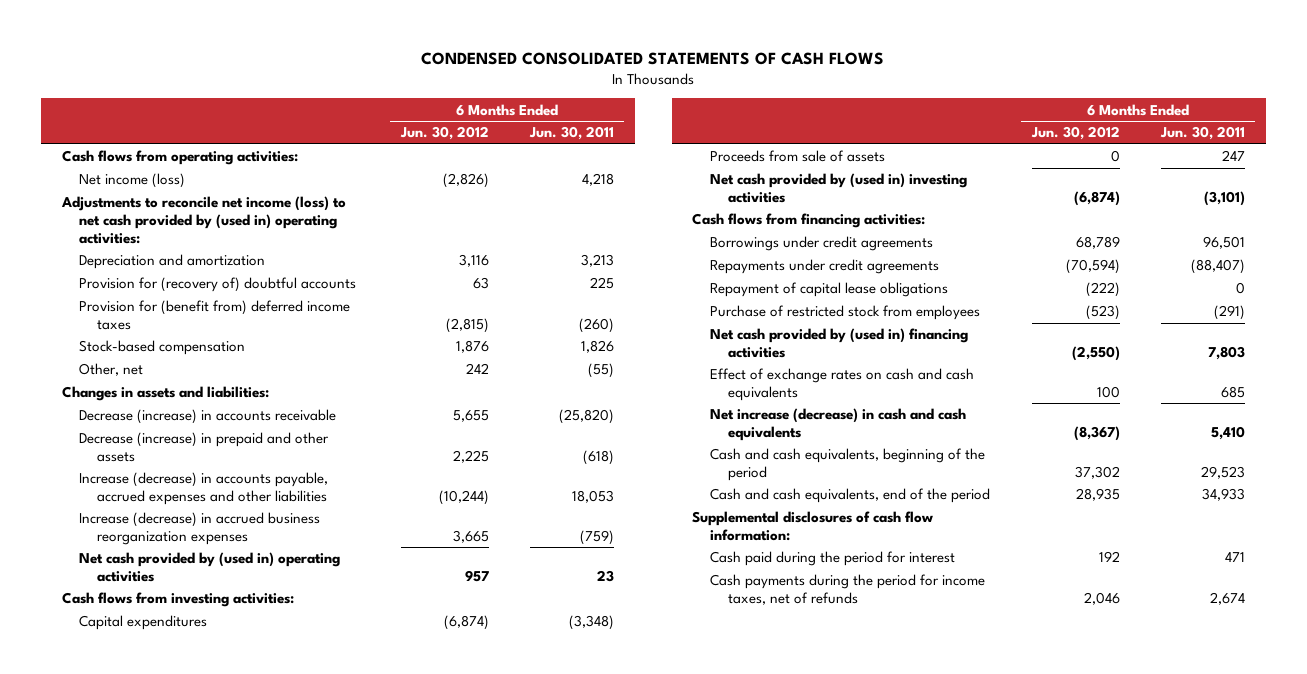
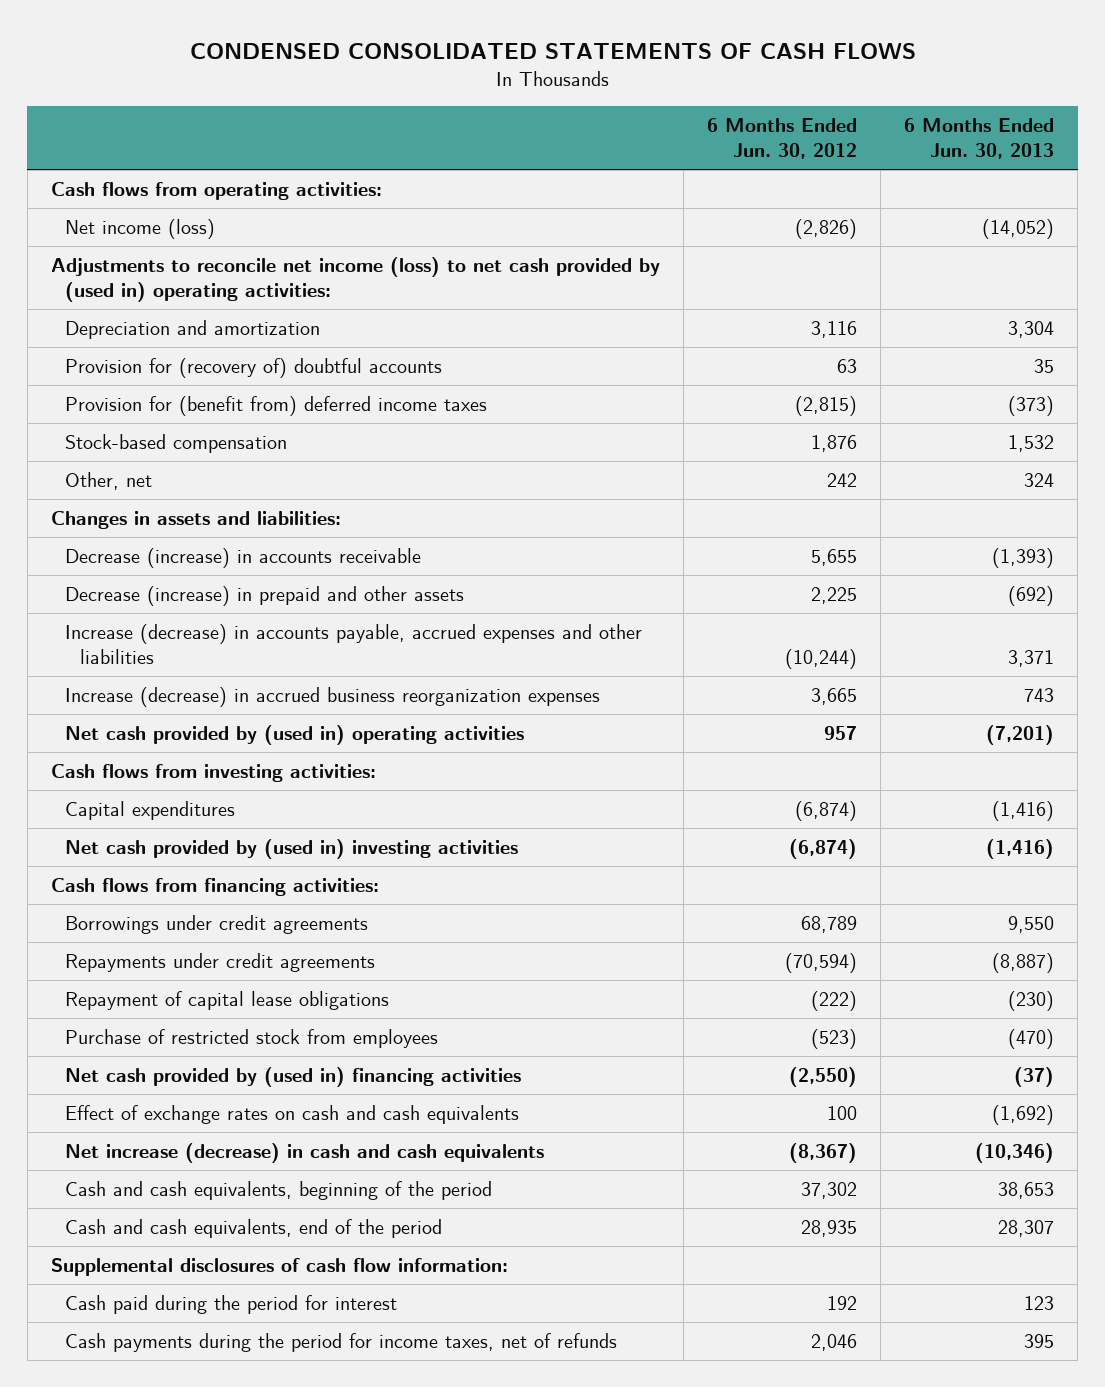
[529,126,615,141] Jun. 30, 2011 -> none
none -> [904,118,1055,160] 6 Months Ended Jun. 30, 2013
[710,150,886,163] Proceeds from sale of assets -> none

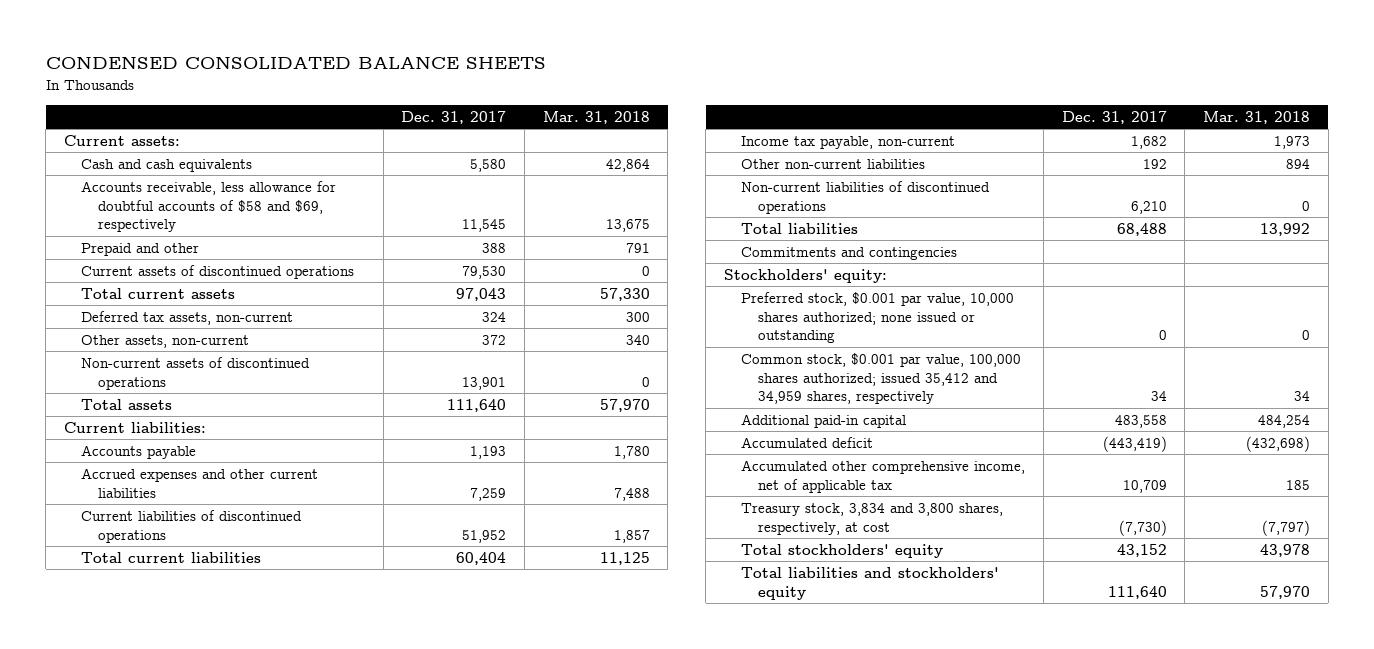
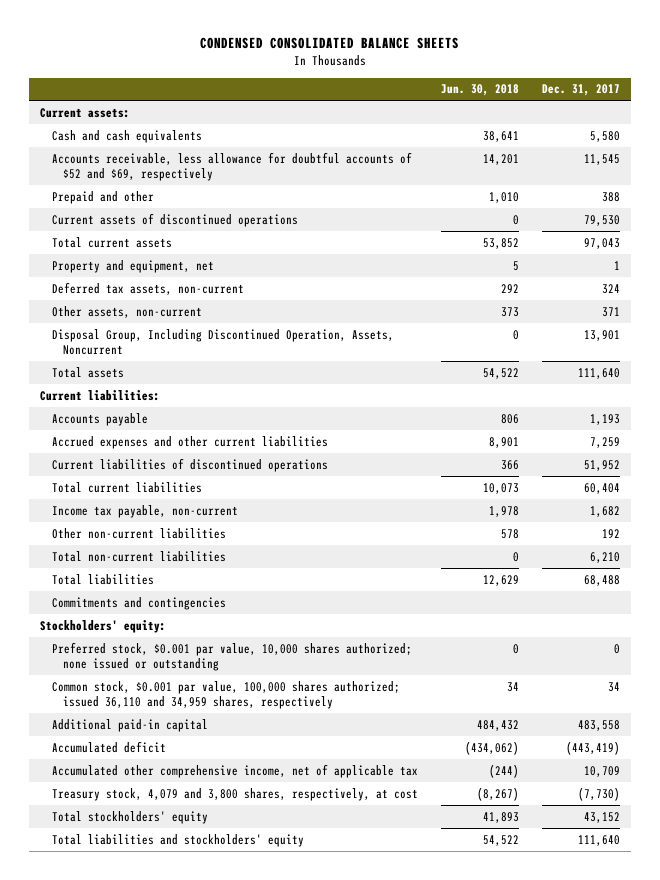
[542,110,650,124] Mar. 31, 2018 -> none
none -> [440,84,519,97] Jun. 30, 2018
[80,180,336,233] Accounts receivable, less allowance for doubtful accounts of $58 and $69, respectively -> [51,151,412,182] Accounts receivable, less allowance for doubtful accounts of $52 and $69, respectively
none -> [51,259,214,273] Property and equipment, net
[482,334,507,345] 372 -> [601,306,620,317] 371
[80,356,310,390] Non-current assets of discontinued operations -> [51,328,394,356] Disposal Group, Including Discontinued Operation, Assets, Noncurrent
[741,180,991,214] Non-current liabilities of discontinued operations -> [51,550,226,562] Total non-current liabilities
[741,352,1022,405] Common stock, $0.001 par value, 100,000 shares authorized; issued 35,412 and 34,959 shares, respectively -> [51,680,400,710] Common stock, $0.001 par value, 100,000 shares authorized; issued 36,110 and 34,959 shares, respectively
[741,502,1004,535] Treasury stock, 3,834 and 3,800 shares, respectively, at cost -> [51,787,418,801] Treasury stock, 4,079 and 3,800 shares, respectively, at cost

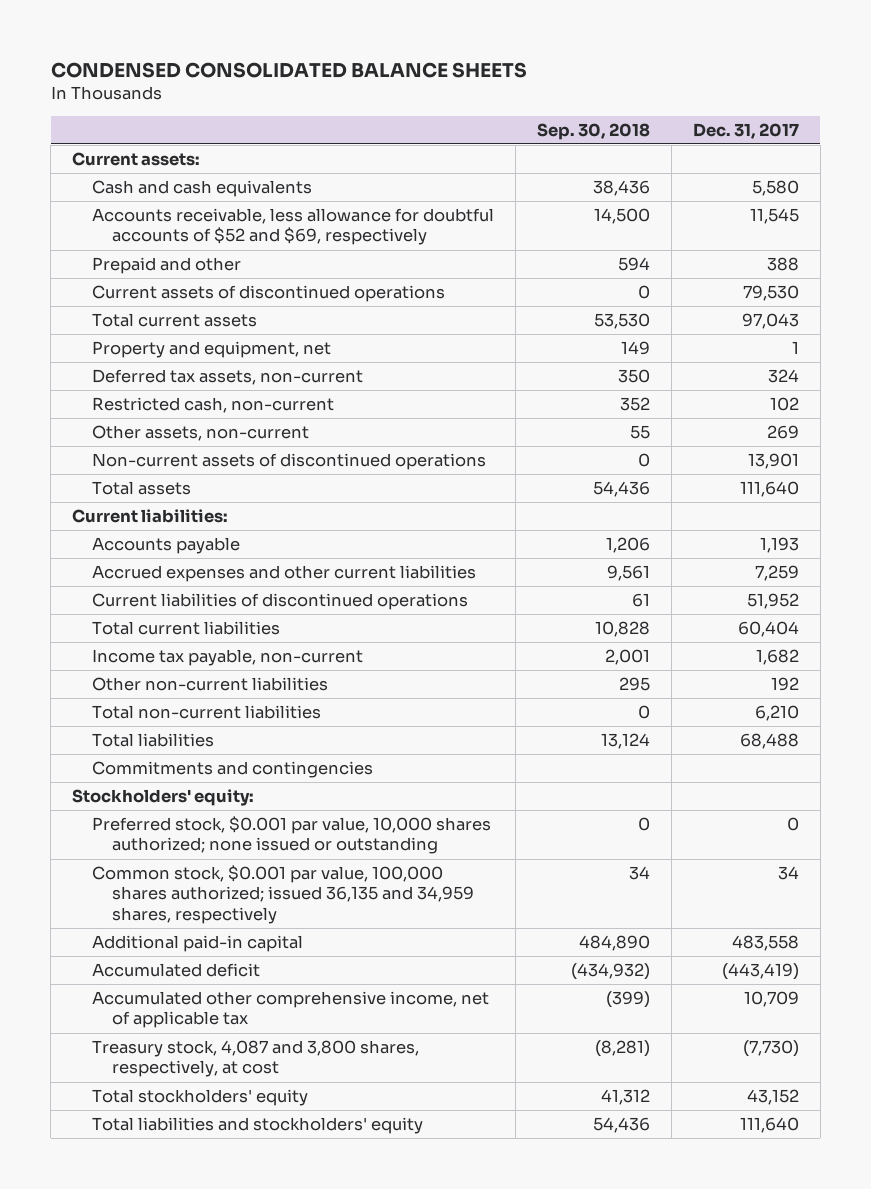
[440,84,519,97] Jun. 30, 2018 -> none
none -> [536,122,650,140] Sep. 30, 2018
none -> [91,397,334,414] Restricted cash, non-current
[601,306,620,317] 371 -> [766,425,799,440] 269
[51,328,394,356] Disposal Group, Including Discontinued Operation, Assets, Noncurrent -> [91,453,486,471] Non-current assets of discontinued operations
[51,680,400,710] Common stock, $0.001 par value, 100,000 shares authorized; issued 36,110 and 34,959 shares, respectively -> [91,865,474,924] Common stock, $0.001 par value, 100,000 shares authorized; issued 36,135 and 34,959 shares, respectively
[51,787,418,801] Treasury stock, 4,079 and 3,800 shares, respectively, at cost -> [91,1040,419,1078] Treasury stock, 4,087 and 3,800 shares, respectively, at cost

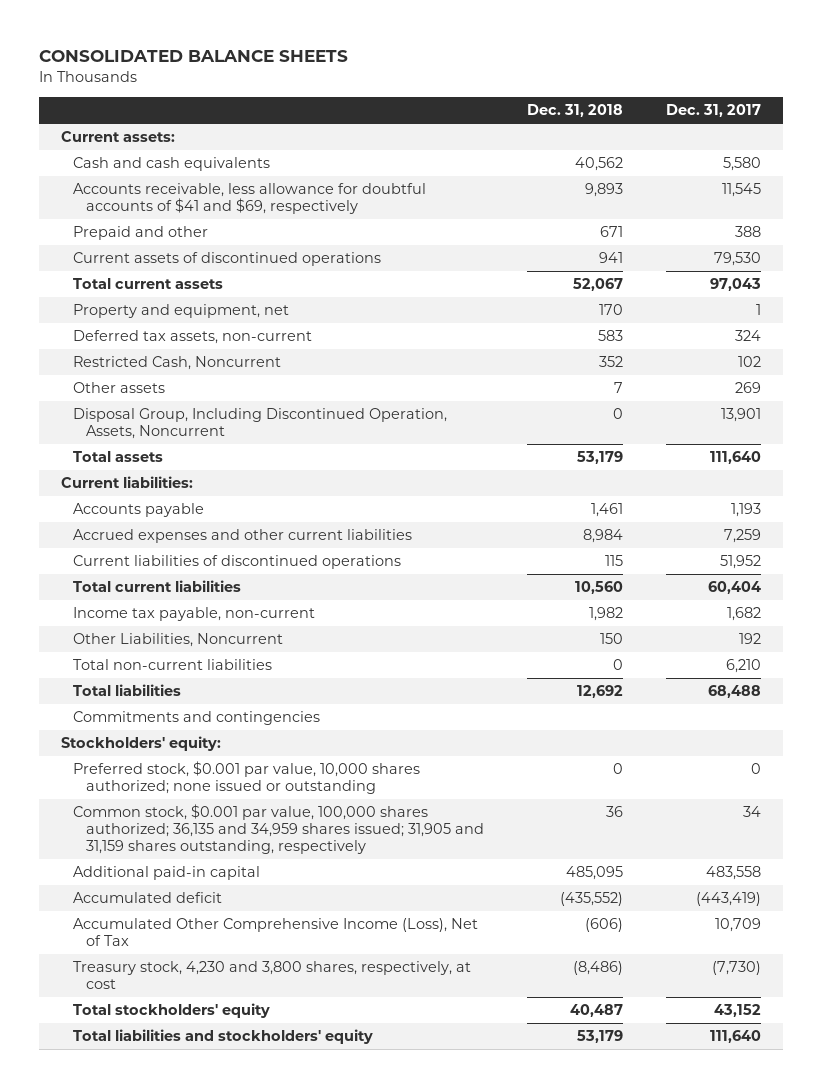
[50,61,527,78] CONDENSED CONSOLIDATED BALANCE SHEETS -> [39,50,349,63] CONSOLIDATED BALANCE SHEETS
[536,122,650,140] Sep. 30, 2018 -> none
none -> [527,104,624,118] Dec. 31, 2018
[91,208,494,246] Accounts receivable, less allowance for doubtful accounts of $52 and $69, respectively -> [73,183,427,215] Accounts receivable, less allowance for doubtful accounts of $41 and $69, respectively
[91,397,334,414] Restricted cash, non-current -> [73,356,282,371] Restricted Cash, Noncurrent
[91,425,309,442] Other assets, non-current -> [73,382,166,394] Other assets
[91,453,486,471] Non-current assets of discontinued operations -> [73,408,448,440] Disposal Group, Including Discontinued Operation, Assets, Noncurrent
[91,677,328,692] Other non-current liabilities -> [73,633,284,648] Other Liabilities, Noncurrent
[91,865,474,924] Common stock, $0.001 par value, 100,000 shares authorized; issued 36,135 and 34,959 shares, respectively -> [73,804,485,855] Common stock, $0.001 par value, 100,000 shares authorized; 36,135 and 34,959 shares issued; 31,905 and 31,159 shares outstanding, respectively
[91,991,489,1029] Accumulated other comprehensive income, net of applicable tax -> [73,918,479,947] Accumulated Other Comprehensive Income (Loss), Net of Tax
[91,1040,419,1078] Treasury stock, 4,087 and 3,800 shares, respectively, at cost -> [73,961,472,990] Treasury stock, 4,230 and 3,800 shares, respectively, at cost

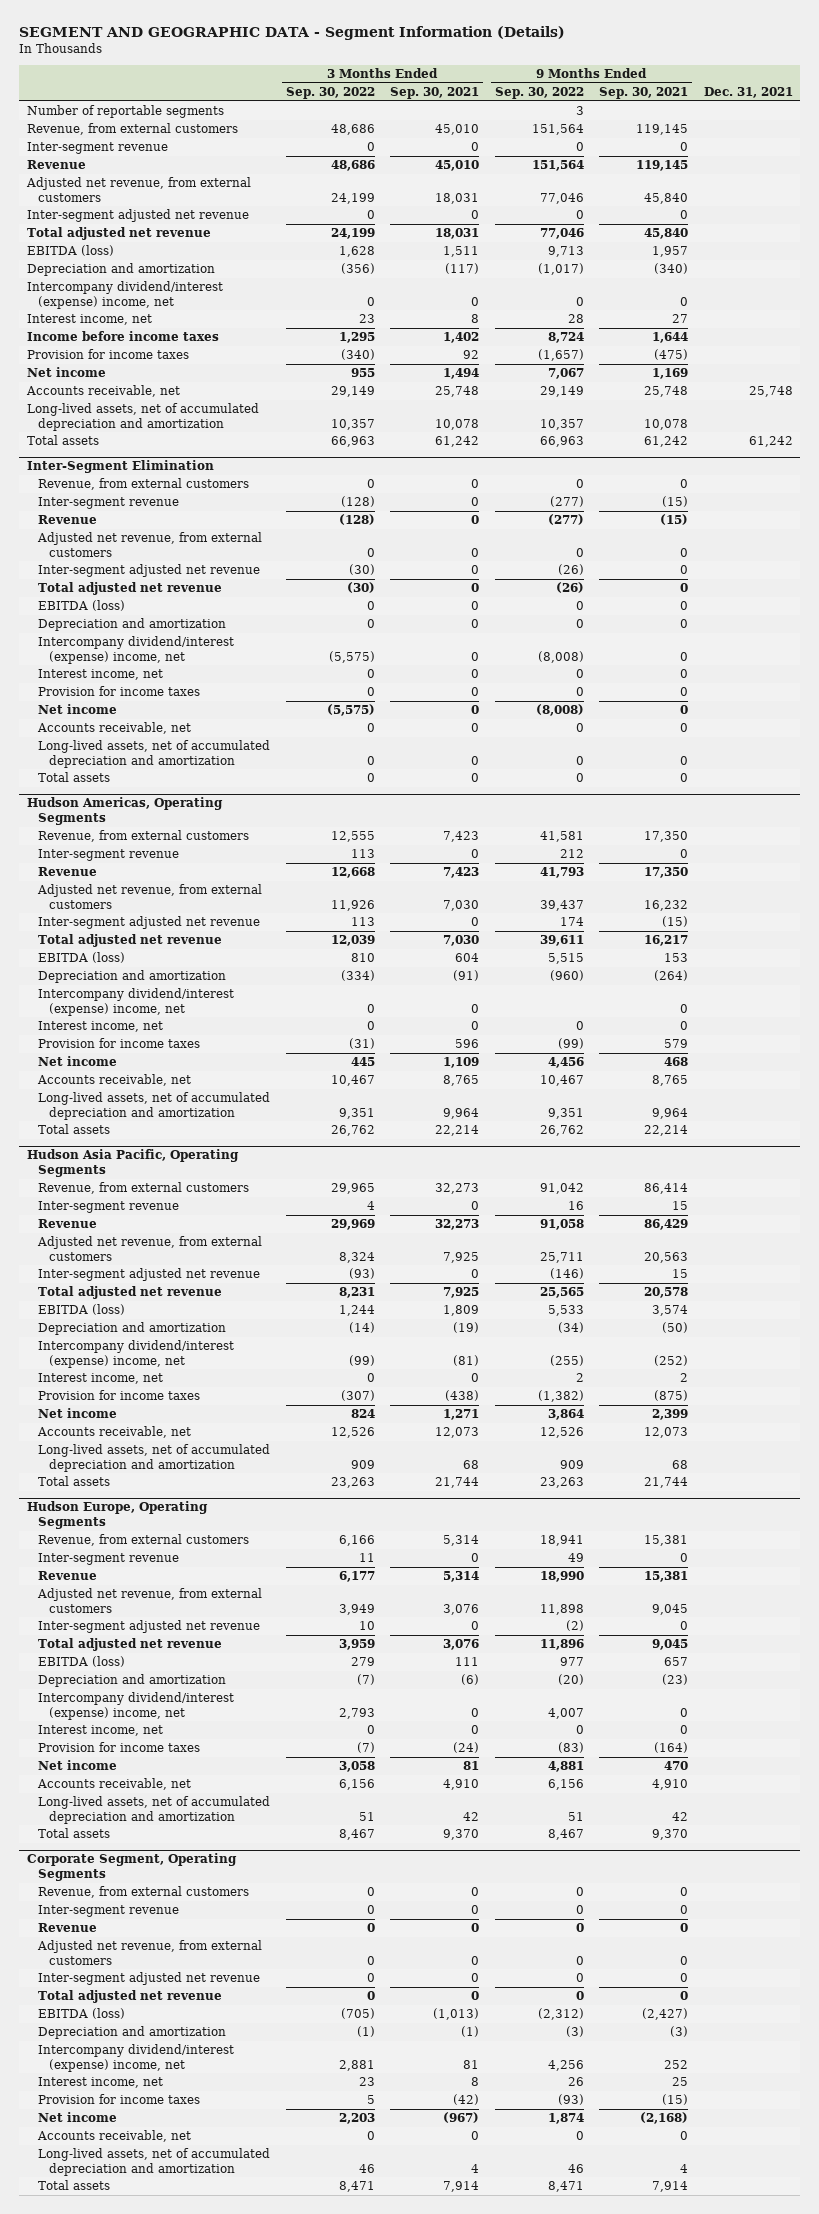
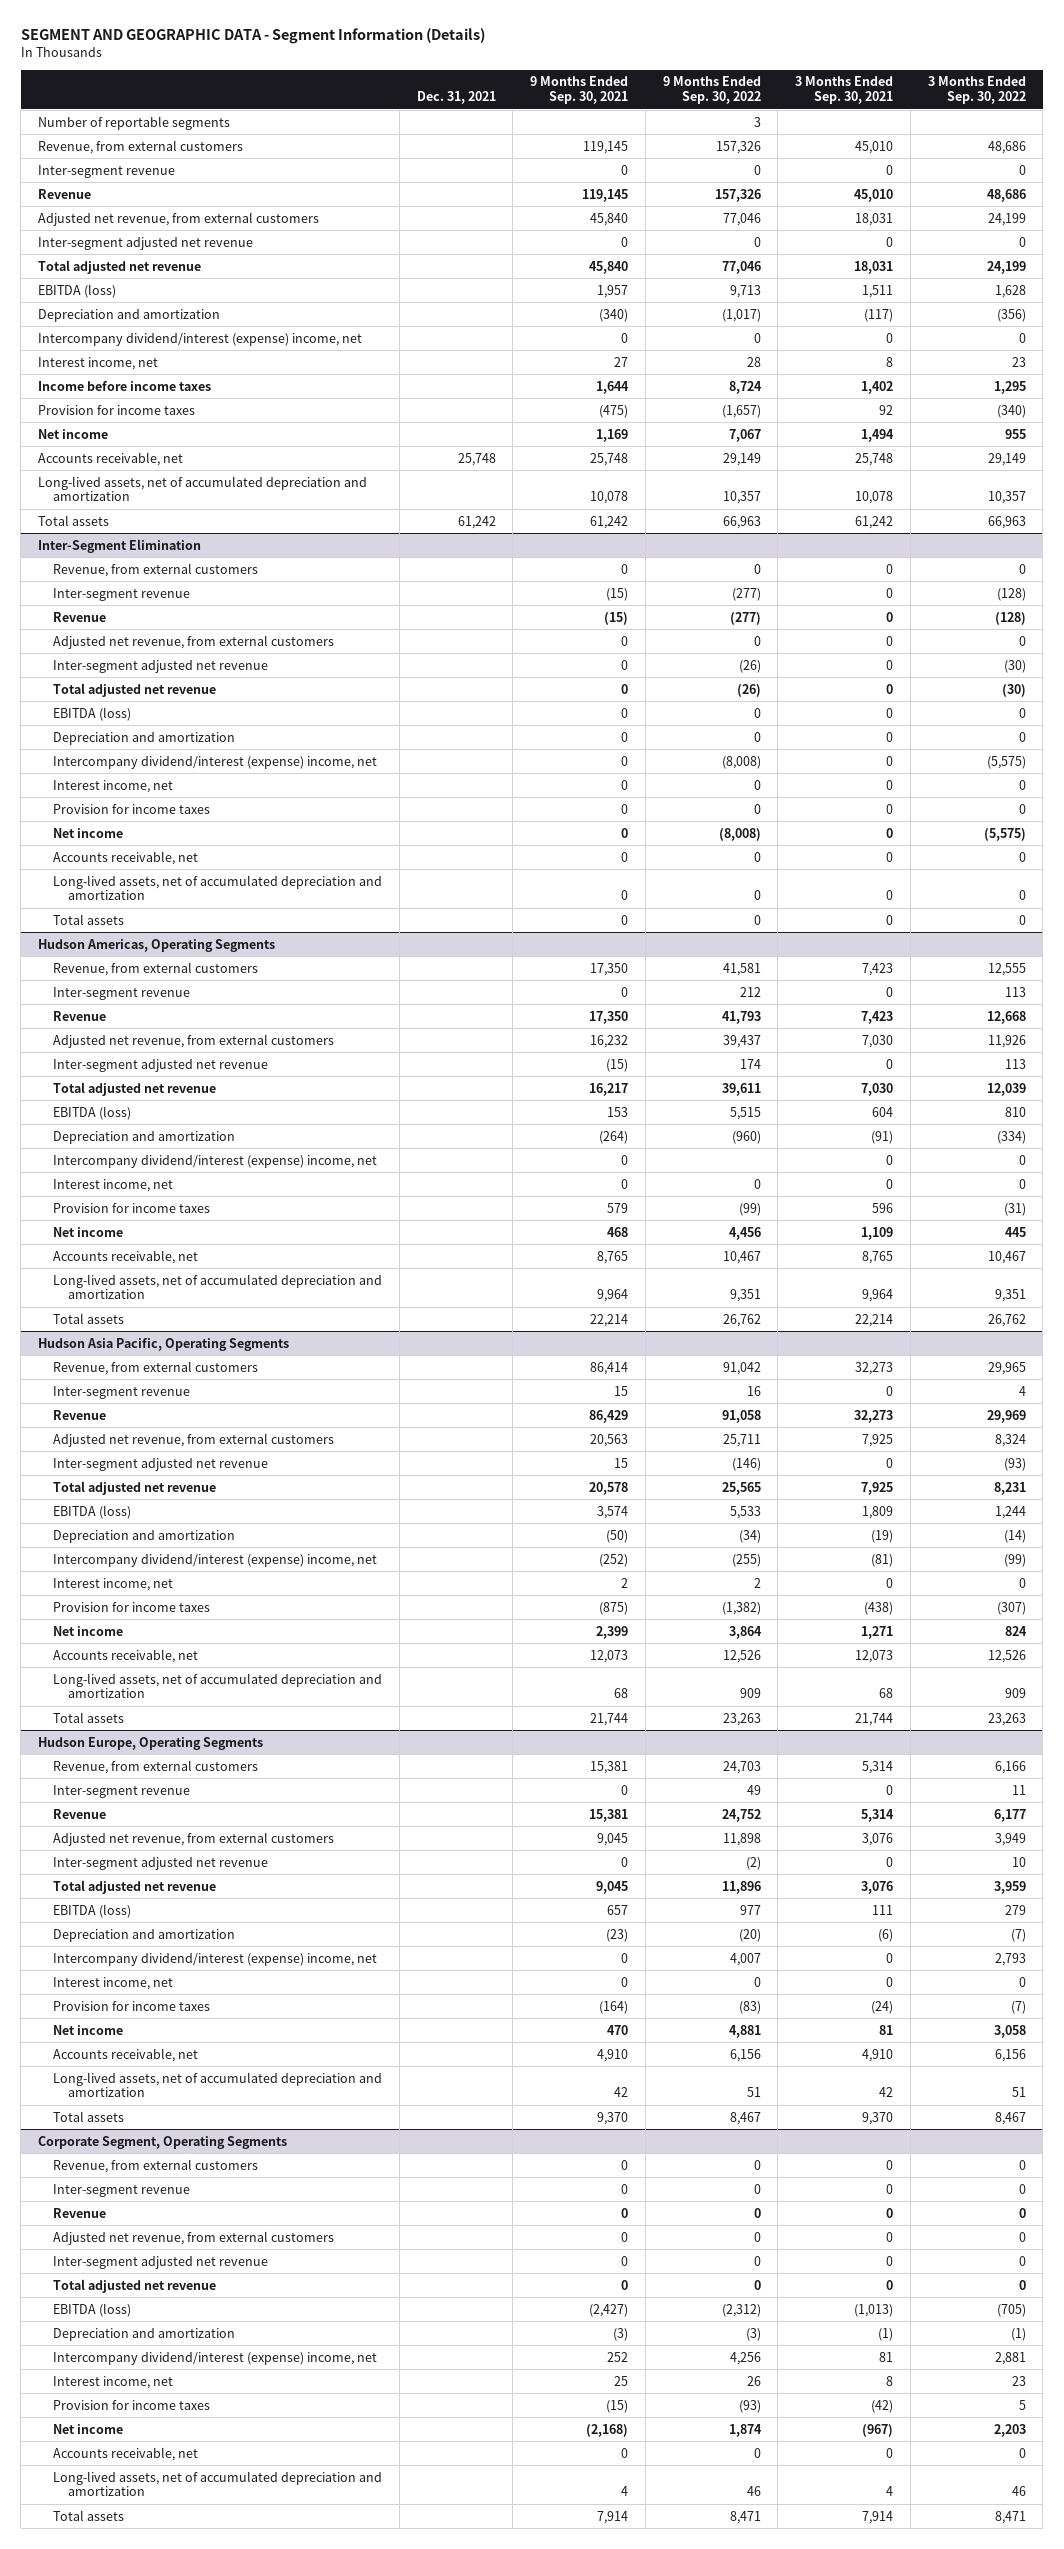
[531,124,584,136] 151,564 -> [715,140,761,154] 157,326
[531,160,584,172] 151,564 -> [714,188,761,202] 157,326
[539,1535,584,1547] 18,941 -> [722,1760,761,1774] 24,703
[539,1571,584,1583] 18,990 -> [721,1808,761,1822] 24,752

